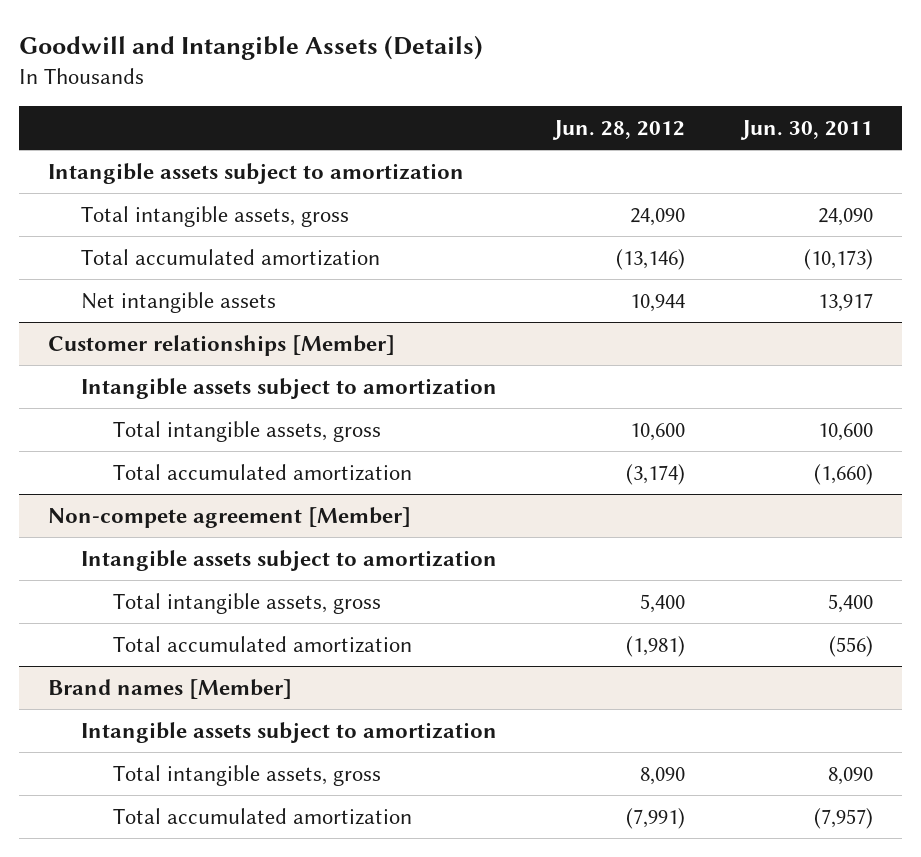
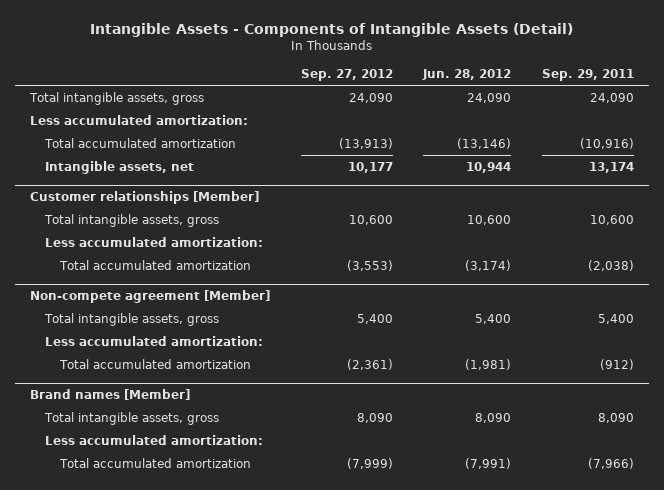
[19,34,484,60] Goodwill and Intangible Assets (Details) -> [89,22,573,37] Intangible Assets - Components of Intangible Assets (Detail)
[740,119,874,140] Jun. 30, 2011 -> none
none -> [300,69,393,82] Sep. 27, 2012
none -> [541,69,634,82] Sep. 29, 2011
[47,162,464,184] Intangible assets subject to amortization -> none
none -> [29,114,248,125] Less accumulated amortization:
[80,291,276,313] Net intangible assets -> [44,160,194,174] Intangible assets, net
[80,377,497,399] Intangible assets subject to amortization -> none
none -> [44,236,263,247] Less accumulated amortization:
[80,549,497,571] Intangible assets subject to amortization -> none
none -> [44,335,263,346] Less accumulated amortization:
[80,721,497,743] Intangible assets subject to amortization -> none
none -> [44,434,263,445] Less accumulated amortization:

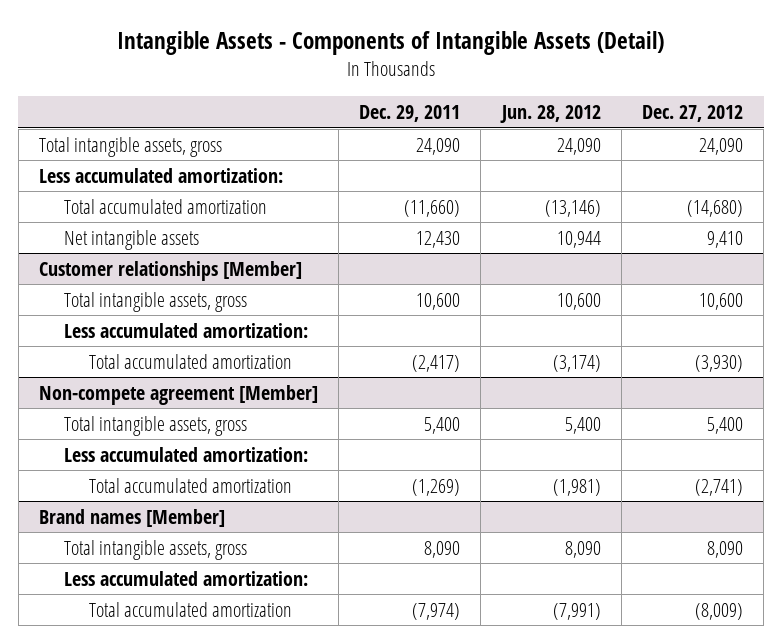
[300,69,393,82] Sep. 27, 2012 -> none
[541,69,634,82] Sep. 29, 2011 -> none
none -> [359,105,461,123] Dec. 29, 2011
none -> [641,105,743,123] Dec. 27, 2012
[44,160,194,174] Intangible assets, net -> [63,229,199,250] Net intangible assets

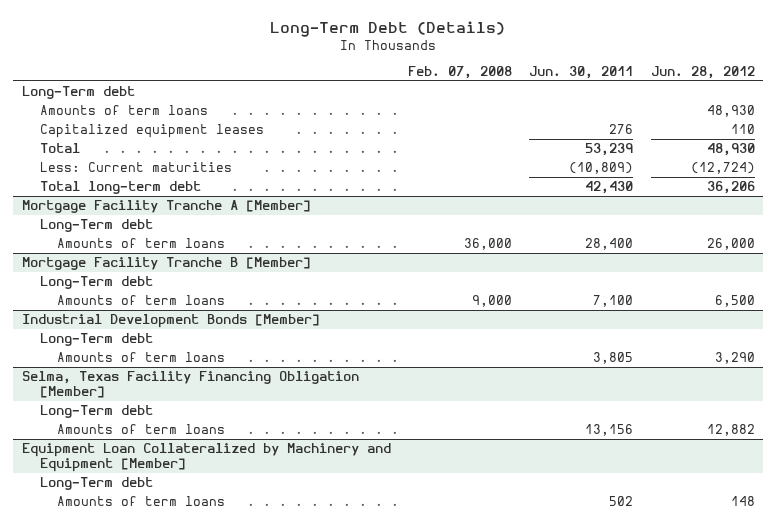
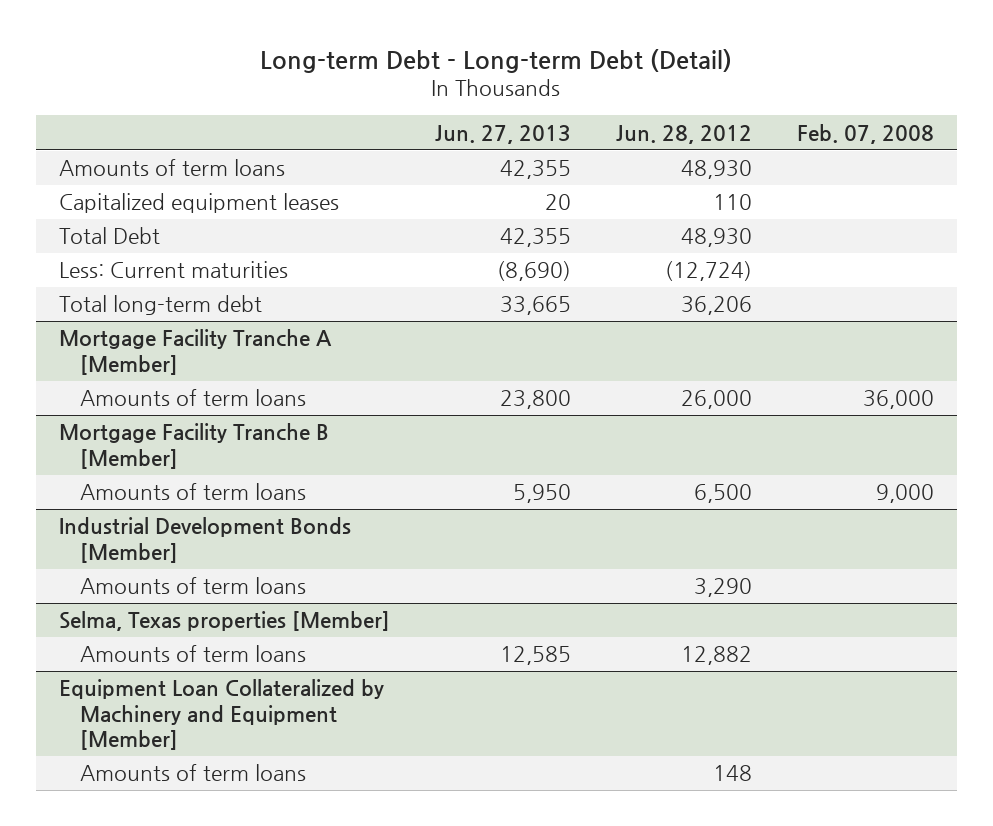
[270,20,506,37] Long-Term Debt (Details) -> [260,48,733,73] Long-term Debt - Long-term Debt (Detail)
[529,66,634,80] Jun. 30, 2011 -> none
none -> [434,124,571,144] Jun. 27, 2013
[21,86,135,100] Long-Term debt -> none
[39,143,80,154] Total -> [58,227,160,245] Total Debt
[39,219,153,233] Long-Term debt -> none
[39,276,153,290] Long-Term debt -> none
[39,333,153,347] Long-Term debt -> none
[21,371,359,399] Selma, Texas Facility Financing Obligation [Member] -> none
[39,405,153,419] Long-Term debt -> none
none -> [58,611,390,632] Selma, Texas properties [Member]
[39,477,153,491] Long-Term debt -> none

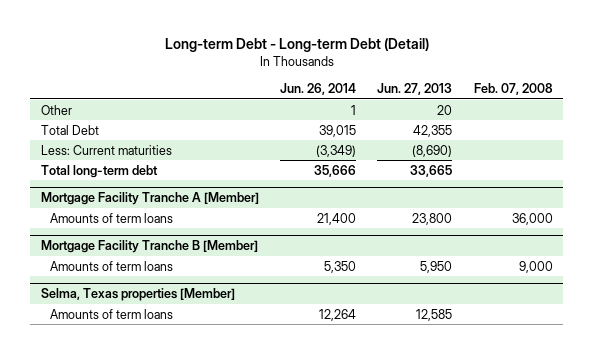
[615,124,752,144] Jun. 28, 2012 -> none
none -> [280,83,357,96] Jun. 26, 2014
[58,159,285,177] Amounts of term loans -> none
[58,193,339,214] Capitalized equipment leases -> none
none -> [40,104,72,115] Other
[58,517,351,563] Industrial Development Bonds [Member] -> none
[79,577,306,595] Amounts of term loans -> none
[58,679,384,751] Equipment Loan Collateralized by Machinery and Equipment [Member] -> none
[79,764,306,782] Amounts of term loans -> none

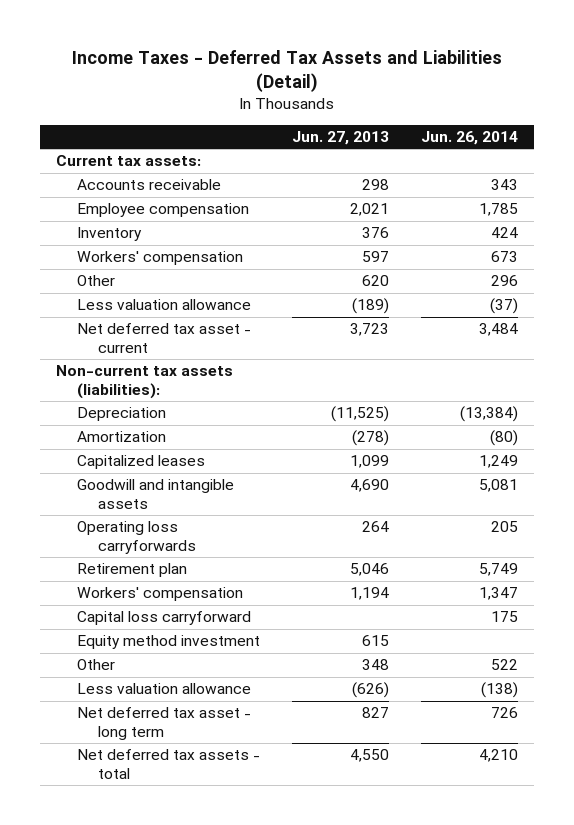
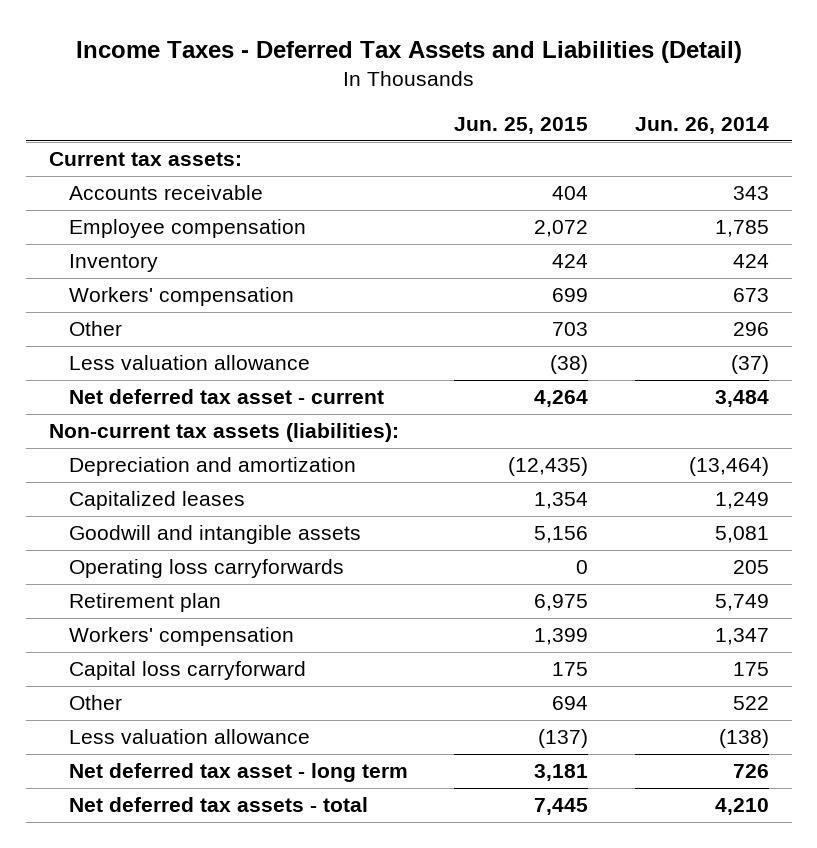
[291,131,389,146] Jun. 27, 2013 -> none
none -> [454,117,589,135] Jun. 25, 2015
[76,407,166,422] Depreciation -> none
[76,431,166,443] Amortization -> none
none -> [69,457,357,477] Depreciation and amortization
[76,635,260,650] Equity method investment -> none

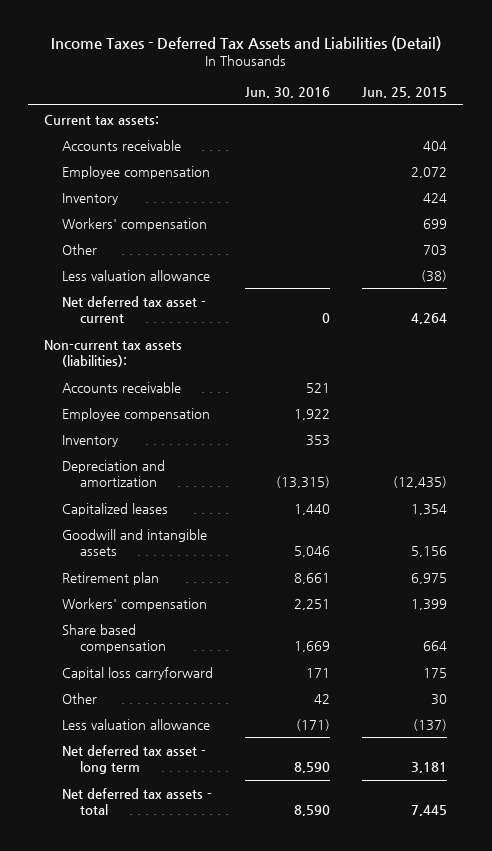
[634,117,769,135] Jun. 26, 2014 -> none
none -> [245,87,331,99] Jun. 30, 2016
none -> [62,381,182,393] Accounts receivable
none -> [62,407,211,421] Employee compensation
none -> [62,434,119,447] Inventory
[69,559,345,579] Operating loss carryforwards -> none
none -> [62,623,167,654] Share based compensation
[552,696,589,711] 694 -> [431,693,448,705] 30

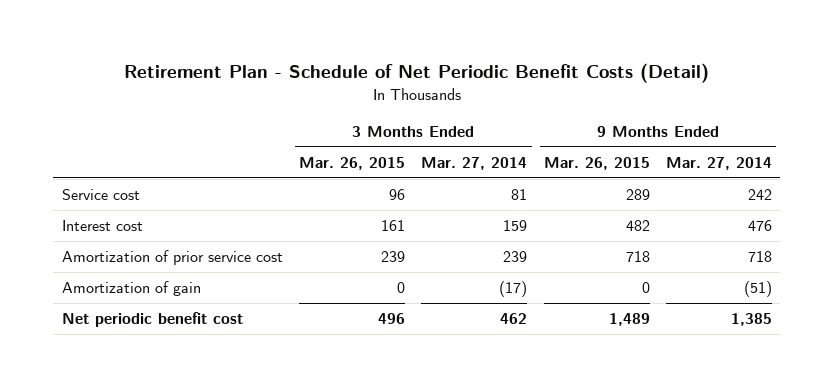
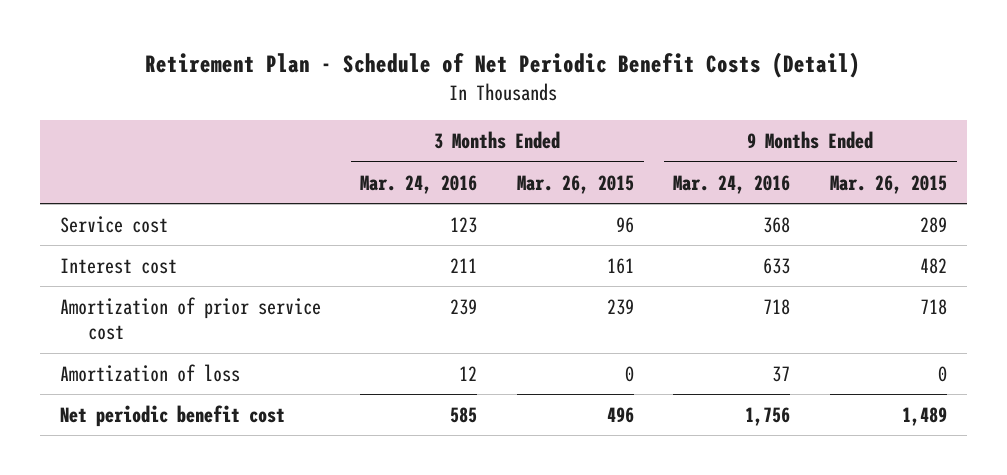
[421,156,528,170] Mar. 27, 2014 -> none
[666,156,773,170] Mar. 27, 2014 -> none
none -> [360,174,478,194] Mar. 24, 2016
none -> [673,174,791,194] Mar. 24, 2016
[61,281,201,297] Amortization of gain -> [59,363,240,382] Amortization of loss

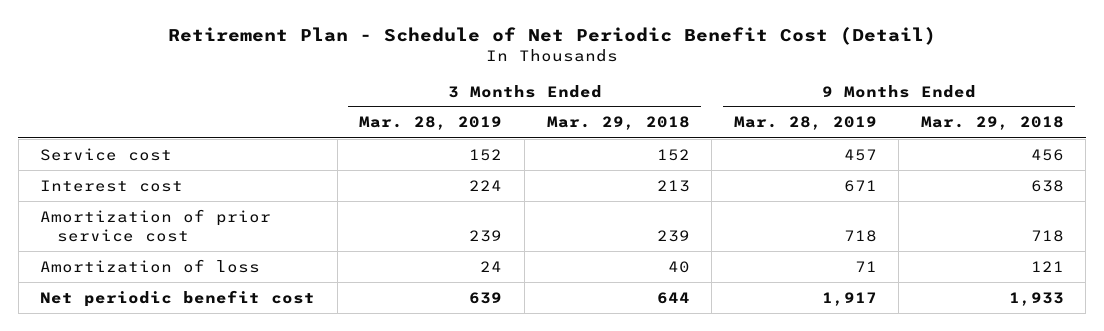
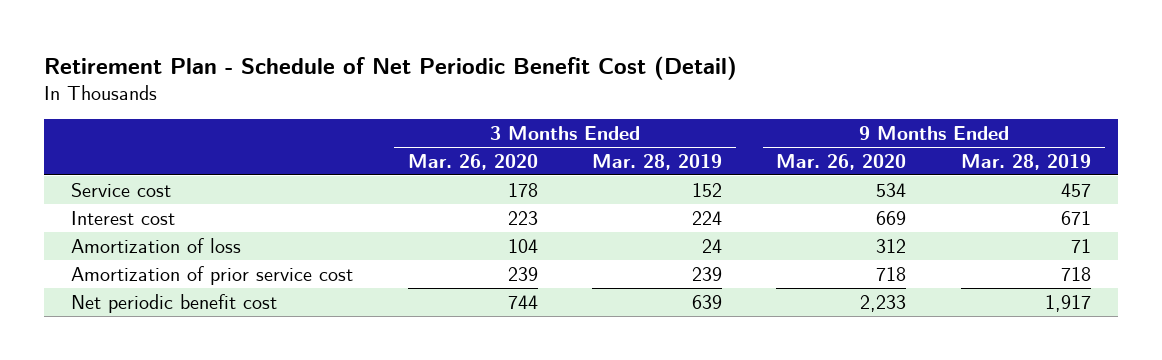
[546,116,690,131] Mar. 29, 2018 -> none
[920,116,1064,131] Mar. 29, 2018 -> none
none -> [407,153,538,170] Mar. 26, 2020
none -> [776,153,907,170] Mar. 26, 2020
[40,208,272,242] Amortization of prior service cost -> [71,265,354,285] Amortization of prior service cost

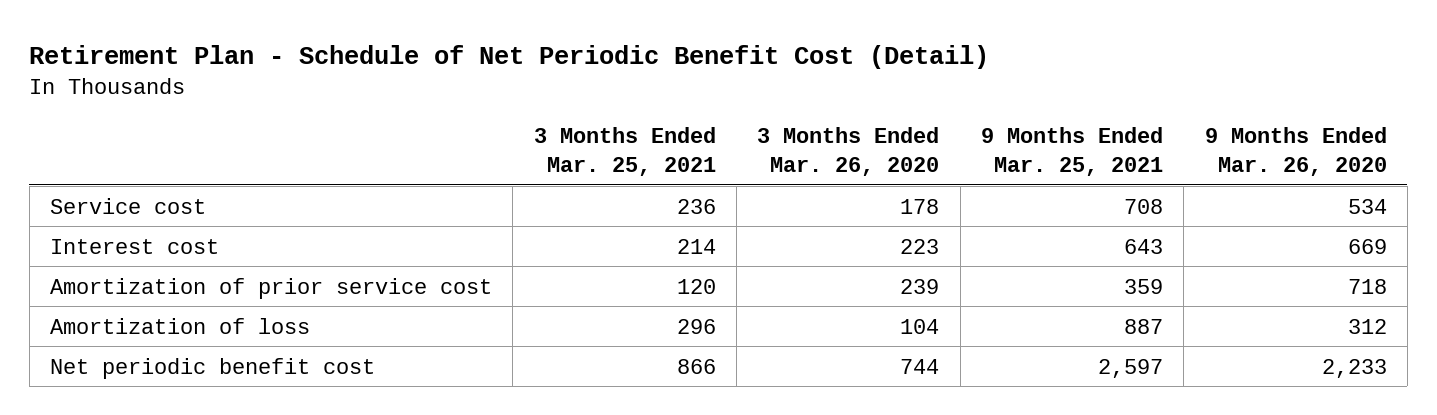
[591,153,722,170] Mar. 28, 2019 -> none
[960,153,1091,170] Mar. 28, 2019 -> none
none -> [533,127,716,177] 3 Months Ended Mar. 25, 2021
none -> [980,127,1163,177] 9 Months Ended Mar. 25, 2021
[71,237,242,253] Amortization of loss -> [49,317,310,334] Amortization of loss

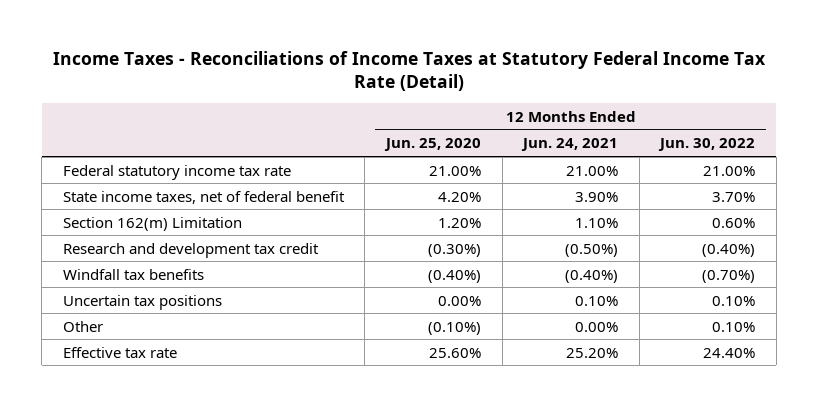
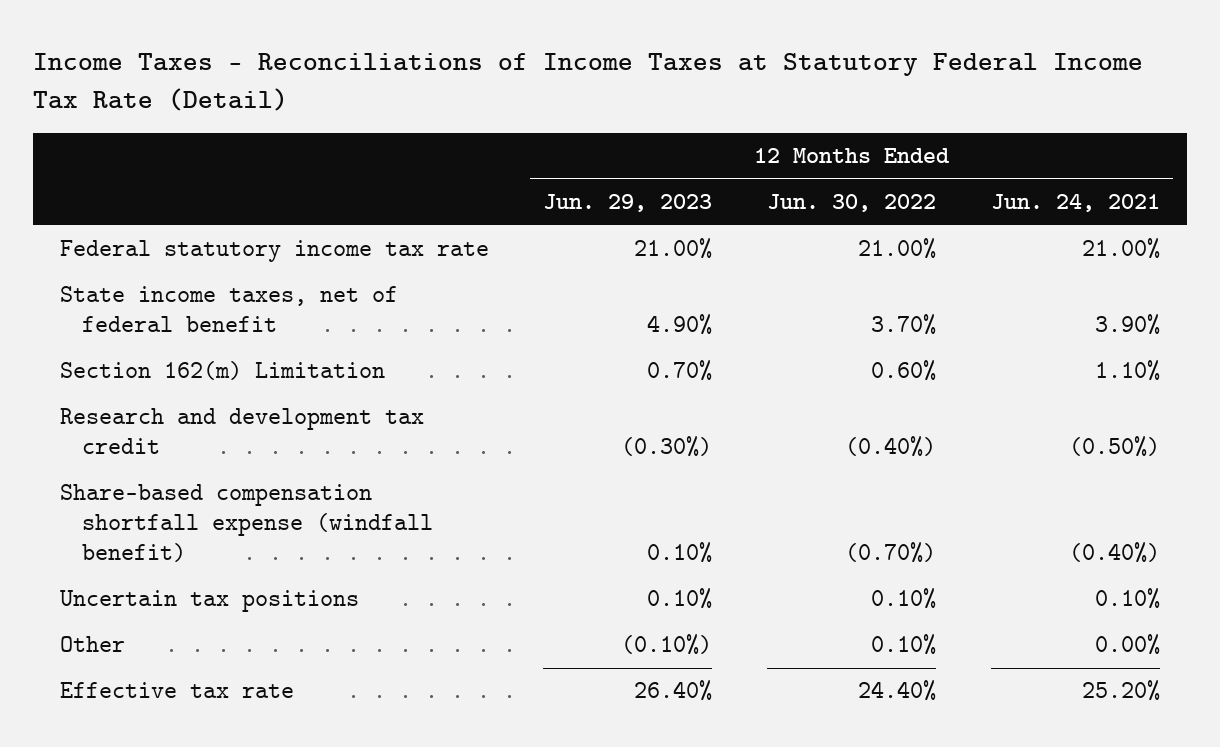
[383,138,481,152] Jun. 25, 2020 -> none
none -> [543,193,713,212] Jun. 29, 2023
[62,268,204,280] Windfall tax benefits -> [59,484,433,563] Share-based compensation shortfall expense (windfall benefit)

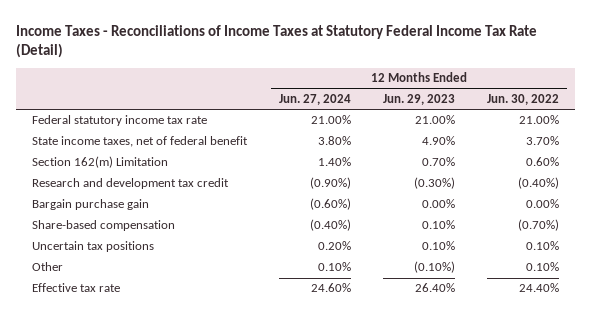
[990,193,1160,212] Jun. 24, 2021 -> none
none -> [279,93,352,105] Jun. 27, 2024
none -> [32,199,150,211] Bargain purchase gain
[59,484,433,563] Share-based compensation shortfall expense (windfall benefit) -> [32,220,176,232] Share-based compensation

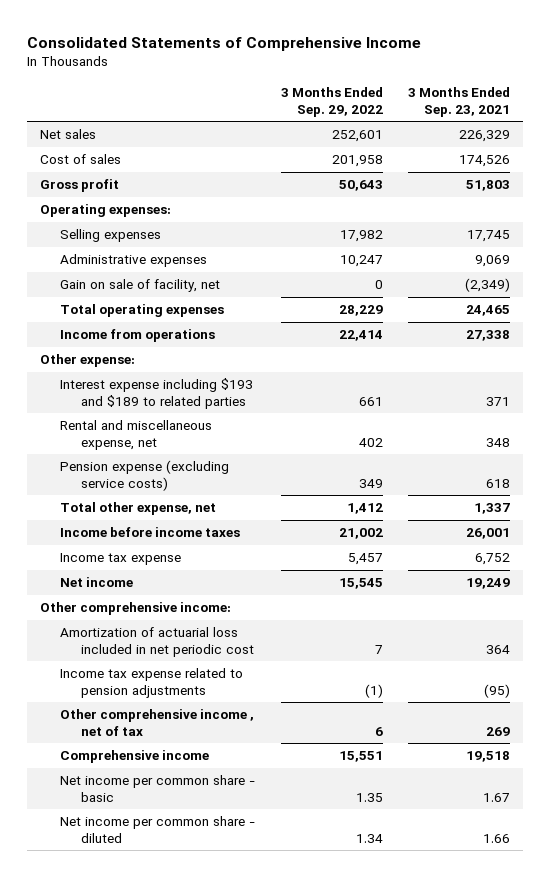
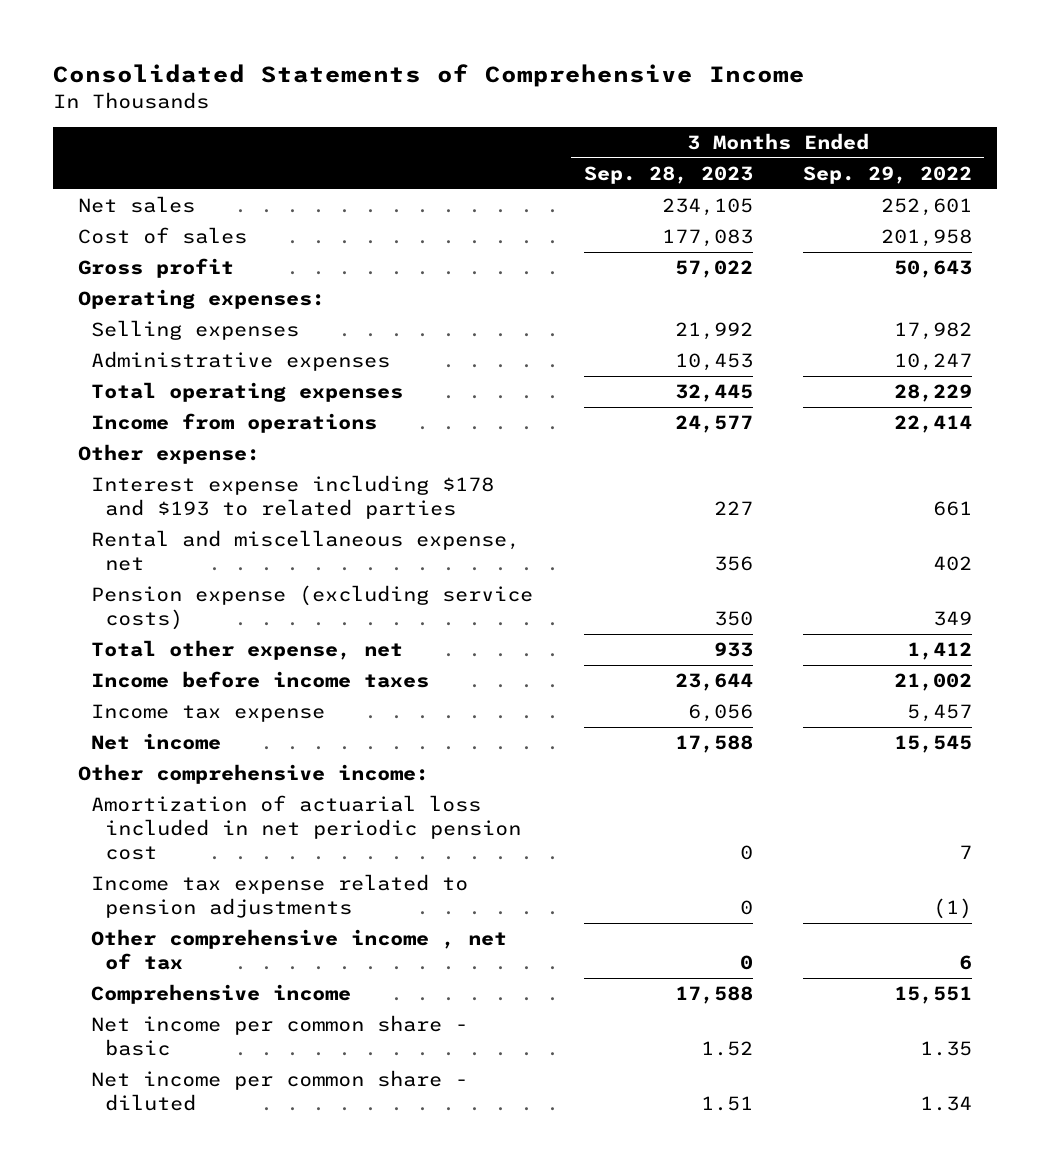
[407,87,510,117] 3 Months Ended Sep. 23, 2021 -> none
none -> [583,165,753,184] Sep. 28, 2023
[60,279,221,293] Gain on sale of facility, net -> none
[60,378,254,409] Interest expense including $193 and $189 to related parties -> [91,475,495,520] Interest expense including $178 and $193 to related parties
[60,627,254,657] Amortization of actuarial loss included in net periodic cost -> [91,795,521,861] Amortization of actuarial loss included in net periodic pension cost

